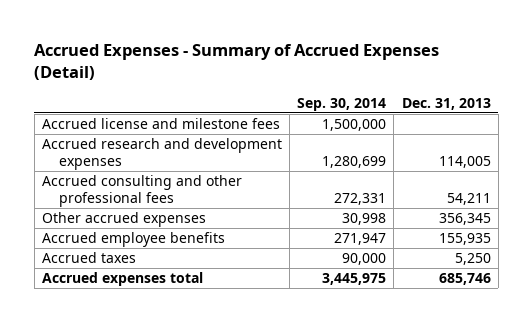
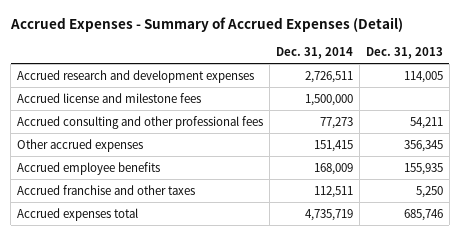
[297,97,387,111] Sep. 30, 2014 -> none
none -> [275,47,353,60] Dec. 31, 2014
[41,118,280,130] Accrued license and milestone fees -> [16,92,201,103] Accrued license and milestone fees
[41,252,136,264] Accrued taxes -> [16,184,195,195] Accrued franchise and other taxes

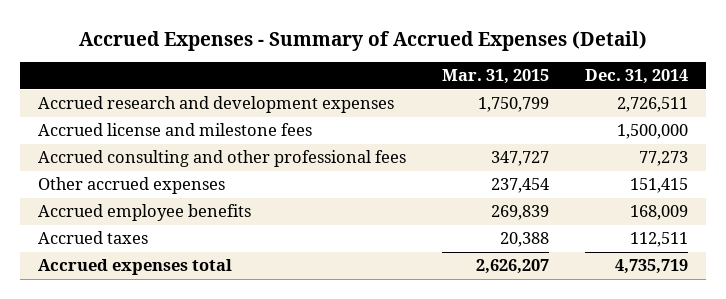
[365,47,443,60] Dec. 31, 2013 -> none
none -> [441,69,549,85] Mar. 31, 2015
[16,184,195,195] Accrued franchise and other taxes -> [37,231,148,245] Accrued taxes

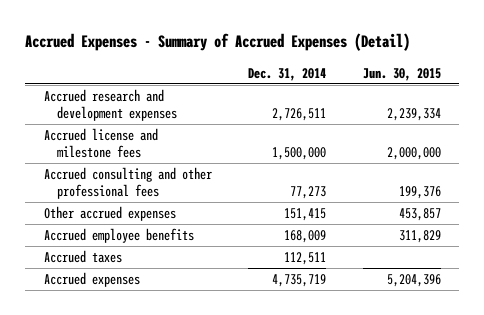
[441,69,549,85] Mar. 31, 2015 -> none
none -> [362,67,441,81] Jun. 30, 2015
[37,259,232,276] Accrued expenses total -> [43,271,140,287] Accrued expenses

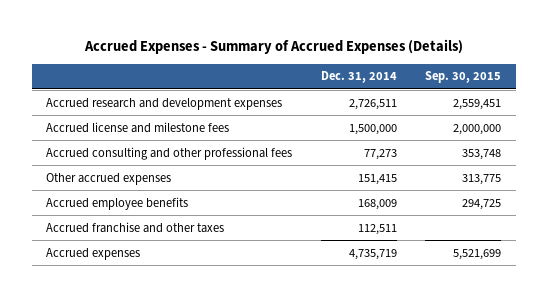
[25,33,411,52] Accrued Expenses - Summary of Accrued Expenses (Detail) -> [83,39,463,55] Accrued Expenses - Summary of Accrued Expenses (Details)
[362,67,441,81] Jun. 30, 2015 -> none
none -> [425,71,502,84] Sep. 30, 2015
[43,249,122,263] Accrued taxes -> [45,221,224,233] Accrued franchise and other taxes

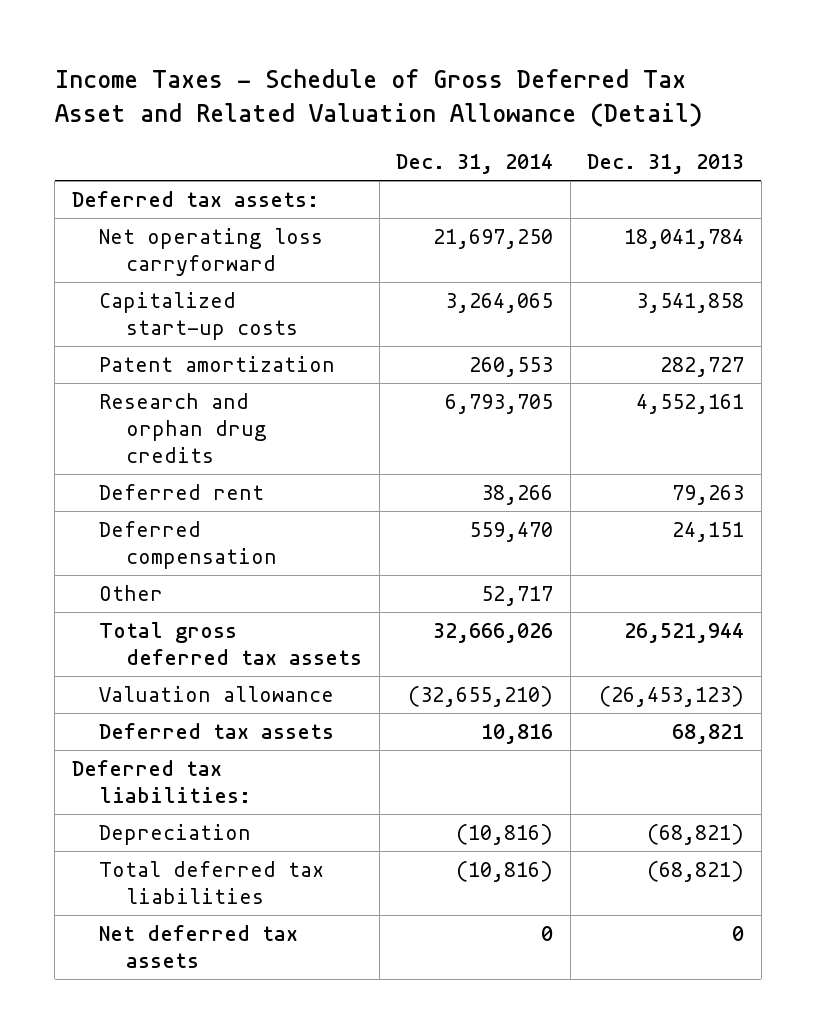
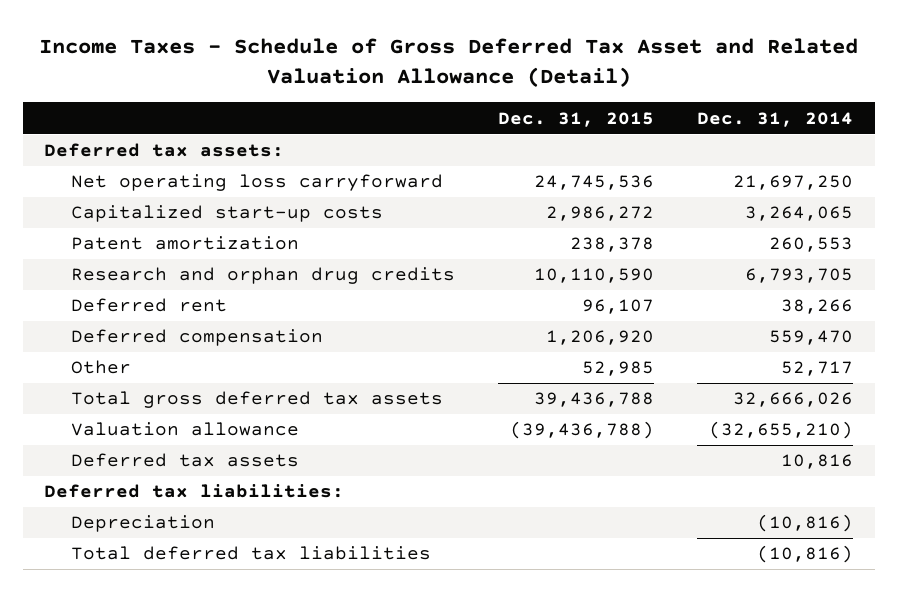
[587,154,745,175] Dec. 31, 2013 -> none
none -> [498,111,655,127] Dec. 31, 2015
[98,925,298,968] Net deferred tax assets -> none

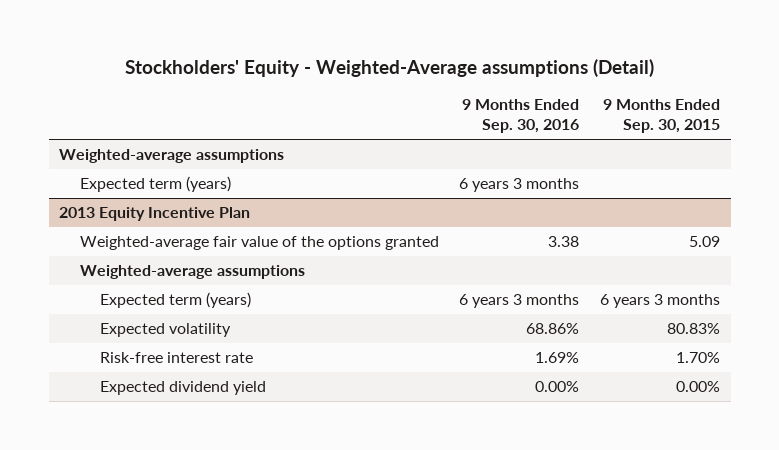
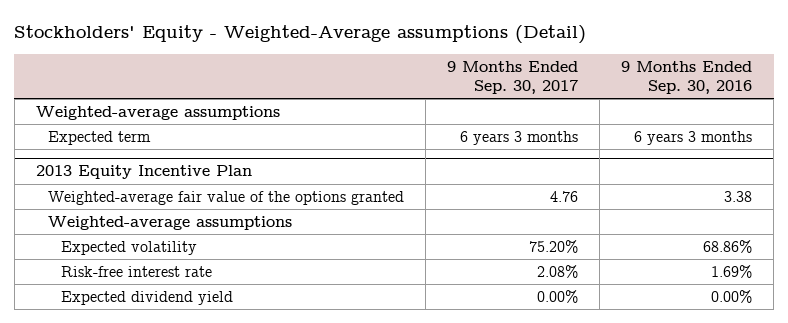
[603,99,721,134] 9 Months Ended Sep. 30, 2015 -> none
none -> [447,60,579,95] 9 Months Ended Sep. 30, 2017
[79,176,231,193] Expected term (years) -> [48,130,152,145] Expected term
[99,292,251,309] Expected term (years) -> none

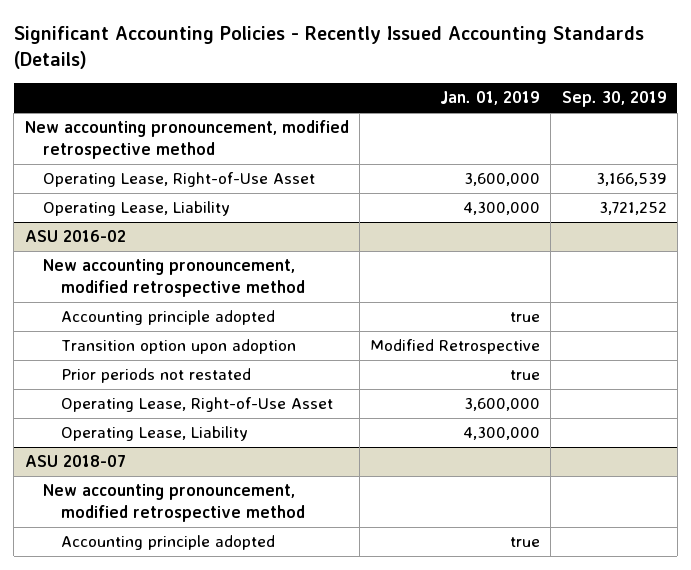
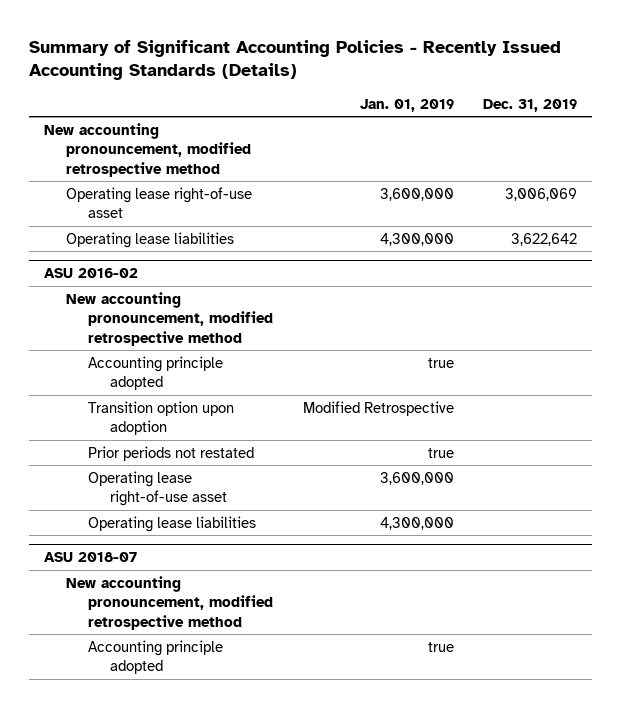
[13,25,644,69] Significant Accounting Policies - Recently Issued Accounting Standards (Details) -> [29,39,562,81] Summary of Significant Accounting Policies - Recently Issued Accounting Standards (Details)
[561,91,667,108] Sep. 30, 2019 -> none
none -> [483,98,578,112] Dec. 31, 2019
[42,172,315,188] Operating Lease, Right-of-Use Asset -> [66,186,253,219] Operating lease right-of-use asset
[42,201,230,217] Operating Lease, Liability -> [66,231,235,248] Operating lease liabilities
[60,397,333,413] Operating Lease, Right-of-Use Asset -> [88,470,228,507] Operating lease right-of-use asset
[60,426,248,442] Operating Lease, Liability -> [88,515,257,532] Operating lease liabilities

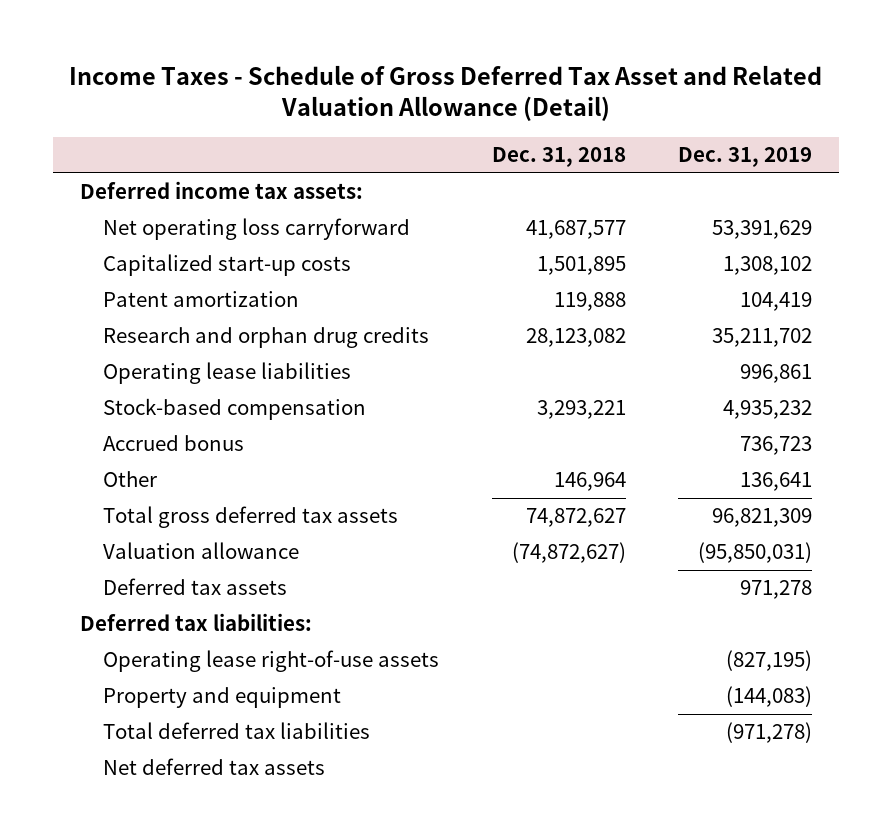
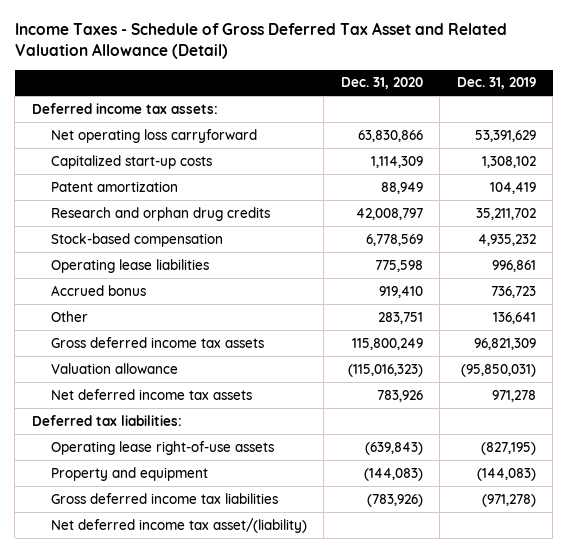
[491,147,626,168] Dec. 31, 2018 -> none
none -> [340,77,423,90] Dec. 31, 2020
[102,362,351,385] Operating lease liabilities -> [50,258,209,273] Operating lease liabilities
[102,506,398,529] Total gross deferred tax assets -> [50,336,264,348] Gross deferred income tax assets
[102,578,287,596] Deferred tax assets -> [50,388,252,400] Net deferred income tax assets
[102,722,370,740] Total deferred tax liabilities -> [50,492,278,504] Gross deferred income tax liabilities
[102,758,325,776] Net deferred tax assets -> [50,517,307,533] Net deferred income tax asset/(liability)

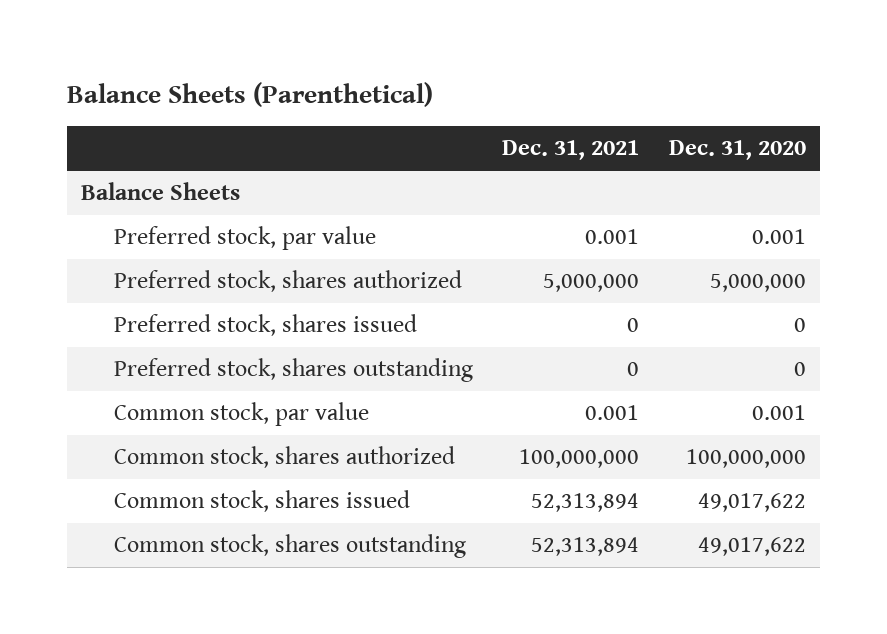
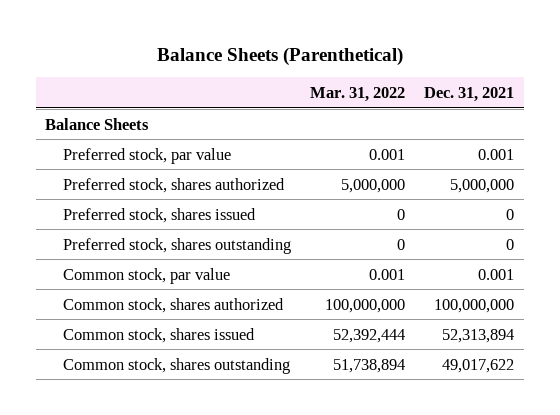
[668,140,806,161] Dec. 31, 2020 -> none
none -> [310,87,406,103] Mar. 31, 2022
[531,537,640,557] 52,313,894 -> [442,358,515,373] 49,017,622

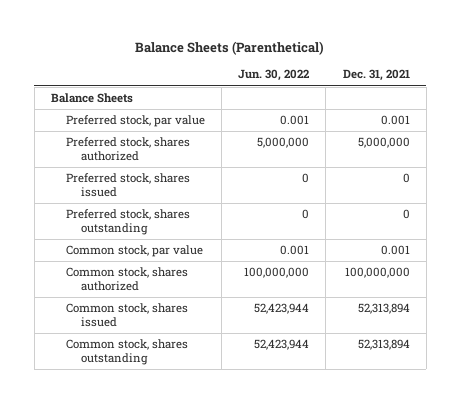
[310,87,406,103] Mar. 31, 2022 -> none
none -> [238,69,310,82] Jun. 30, 2022
[442,358,515,373] 49,017,622 -> [357,339,410,351] 52,313,894

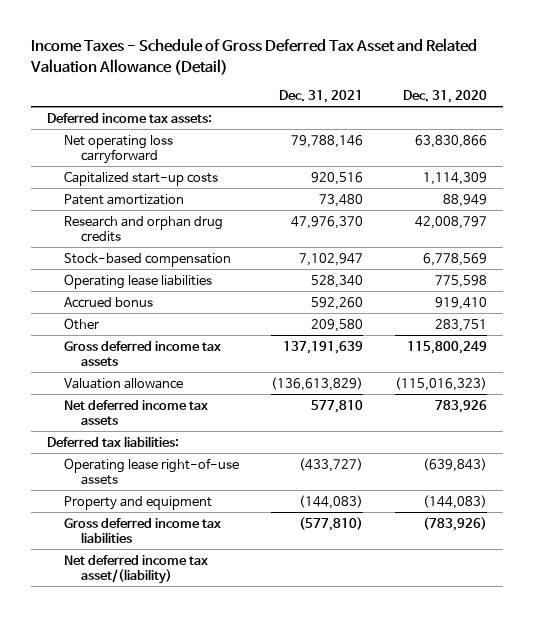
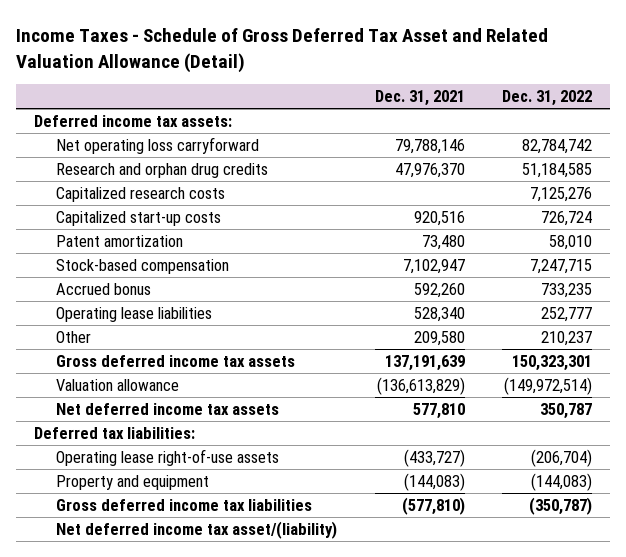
[403,90,488,104] Dec. 31, 2020 -> none
none -> [501,90,592,107] Dec. 31, 2022
[64,215,224,243] Research and orphan drug credits -> [56,162,269,178] Research and orphan drug credits
none -> [56,186,226,202] Capitalized research costs
[64,273,213,289] Operating lease liabilities -> [56,306,213,322] Operating lease liabilities

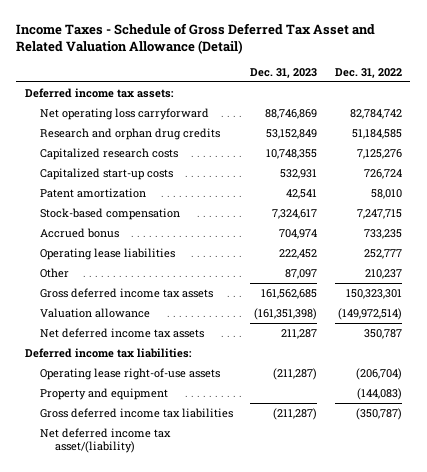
[374,90,465,107] Dec. 31, 2021 -> none
none -> [250,67,318,78] Dec. 31, 2023
[34,426,196,439] Deferred tax liabilities: -> [24,347,192,358] Deferred income tax liabilities:

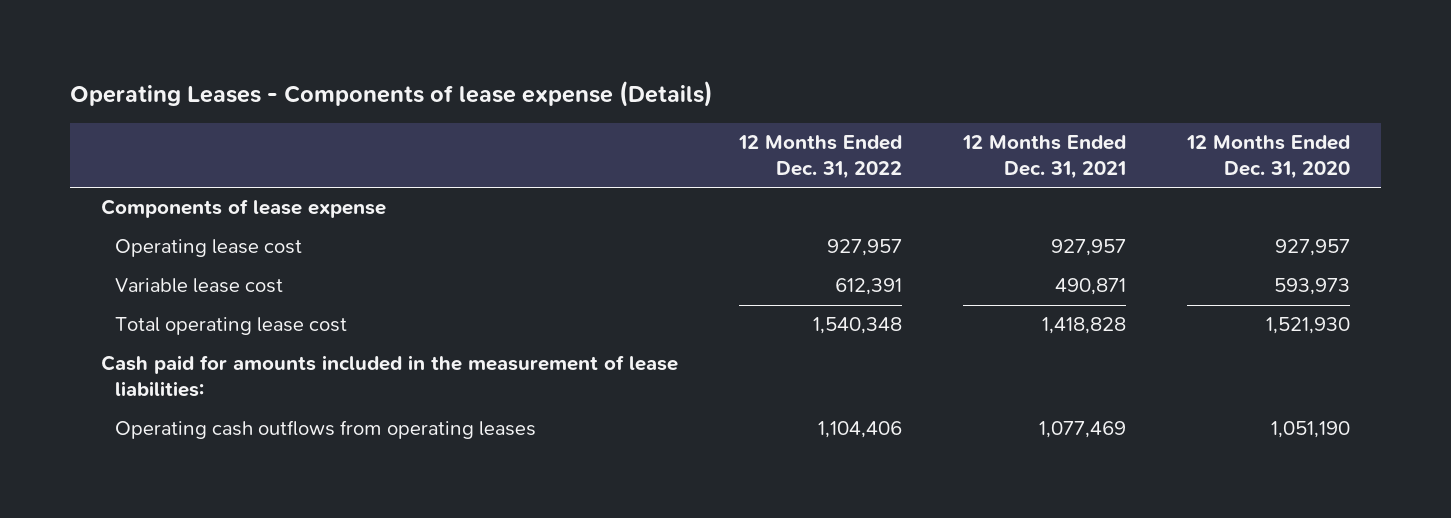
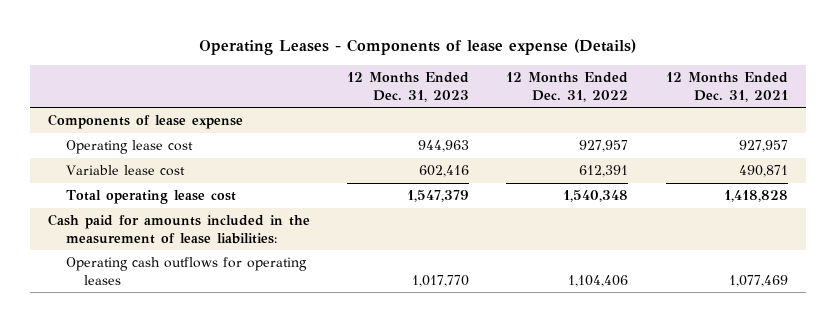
[1186,135,1351,179] 12 Months Ended Dec. 31, 2020 -> none
none -> [347,72,470,102] 12 Months Ended Dec. 31, 2023
[115,420,537,440] Operating cash outflows from operating leases -> [66,257,308,285] Operating cash outflows for operating leases

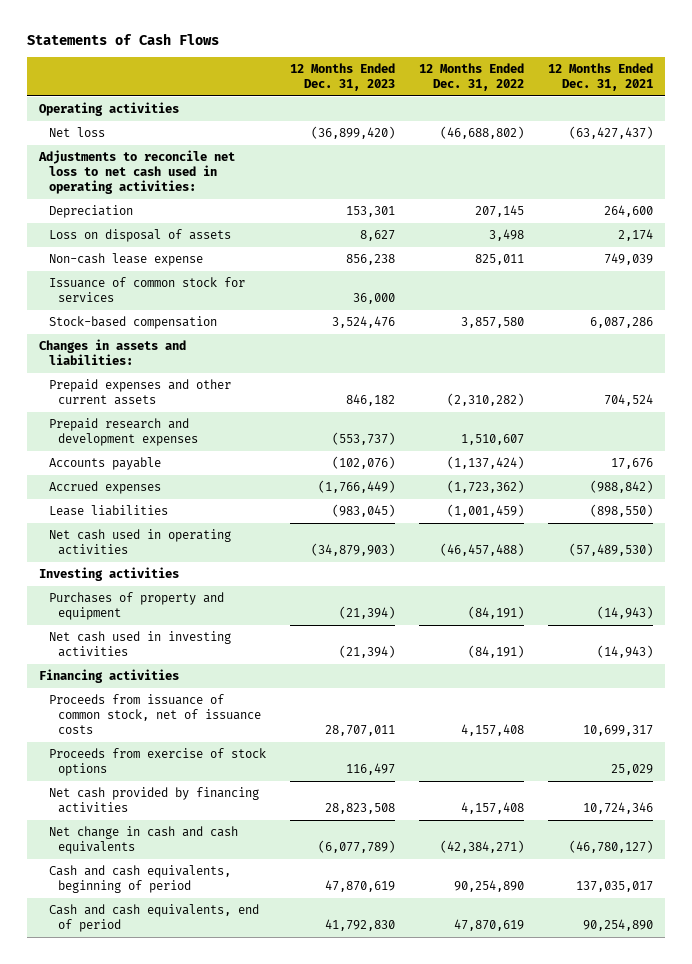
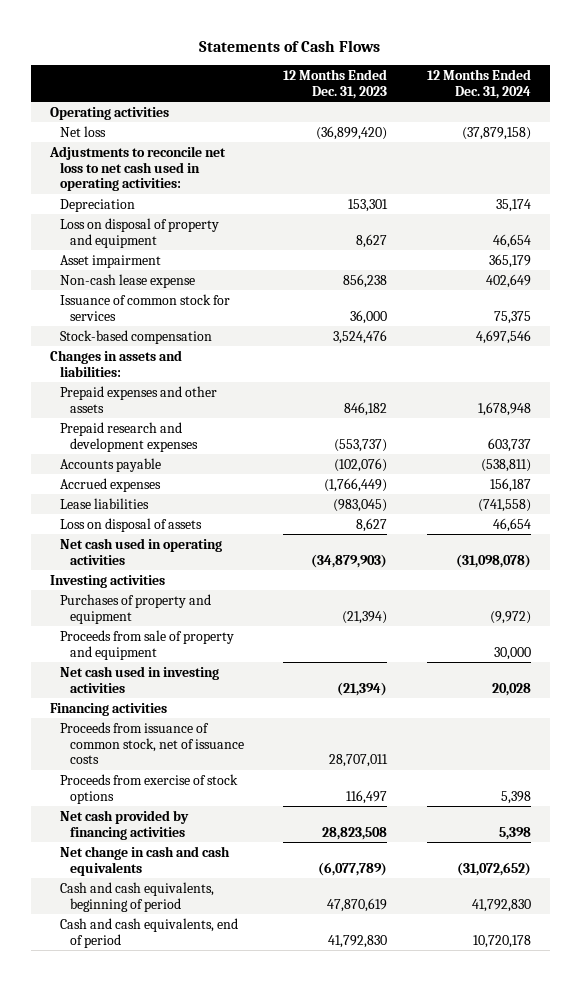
[418,63,524,92] 12 Months Ended Dec. 31, 2022 -> none
[548,63,654,92] 12 Months Ended Dec. 31, 2021 -> none
none -> [426,68,531,99] 12 Months Ended Dec. 31, 2024
none -> [60,217,220,248] Loss on disposal of property and equipment
none -> [60,254,162,268] Asset impairment
[48,378,231,406] Prepaid expenses and other current assets -> [60,385,218,413] Prepaid expenses and other assets
[48,228,231,242] Loss on disposal of assets -> [60,517,203,532] Loss on disposal of assets
none -> [60,629,235,660] Proceeds from sale of property and equipment

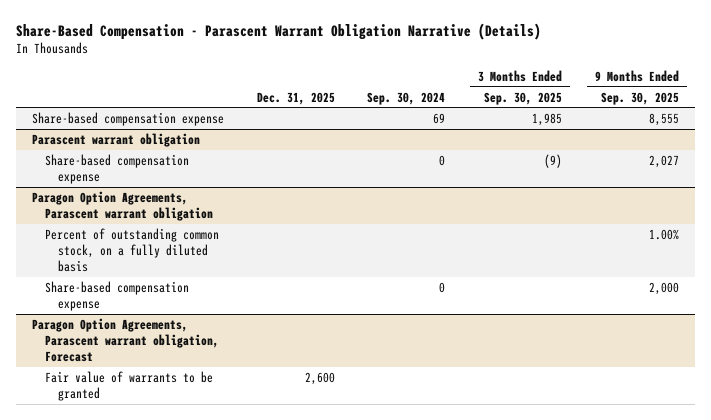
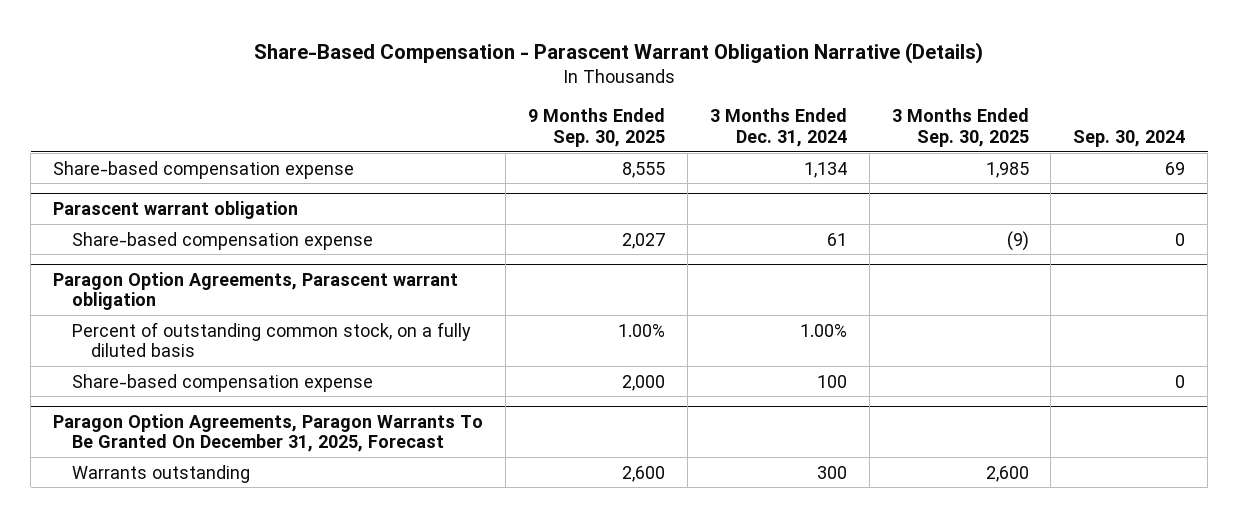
[256,91,335,105] Dec. 31, 2025 -> none
none -> [709,108,847,147] 3 Months Ended Dec. 31, 2024
[31,317,220,363] Paragon Option Agreements, Parascent warrant obligation, Forecast -> none
[45,370,214,402] Fair value of warrants to be granted -> none
none -> [53,413,484,453] Paragon Option Agreements, Paragon Warrants To Be Granted On December 31, 2025, Forecast
none -> [71,464,250,483] Warrants outstanding

